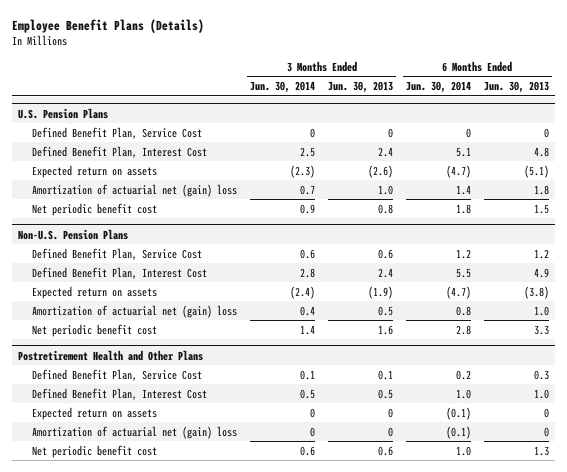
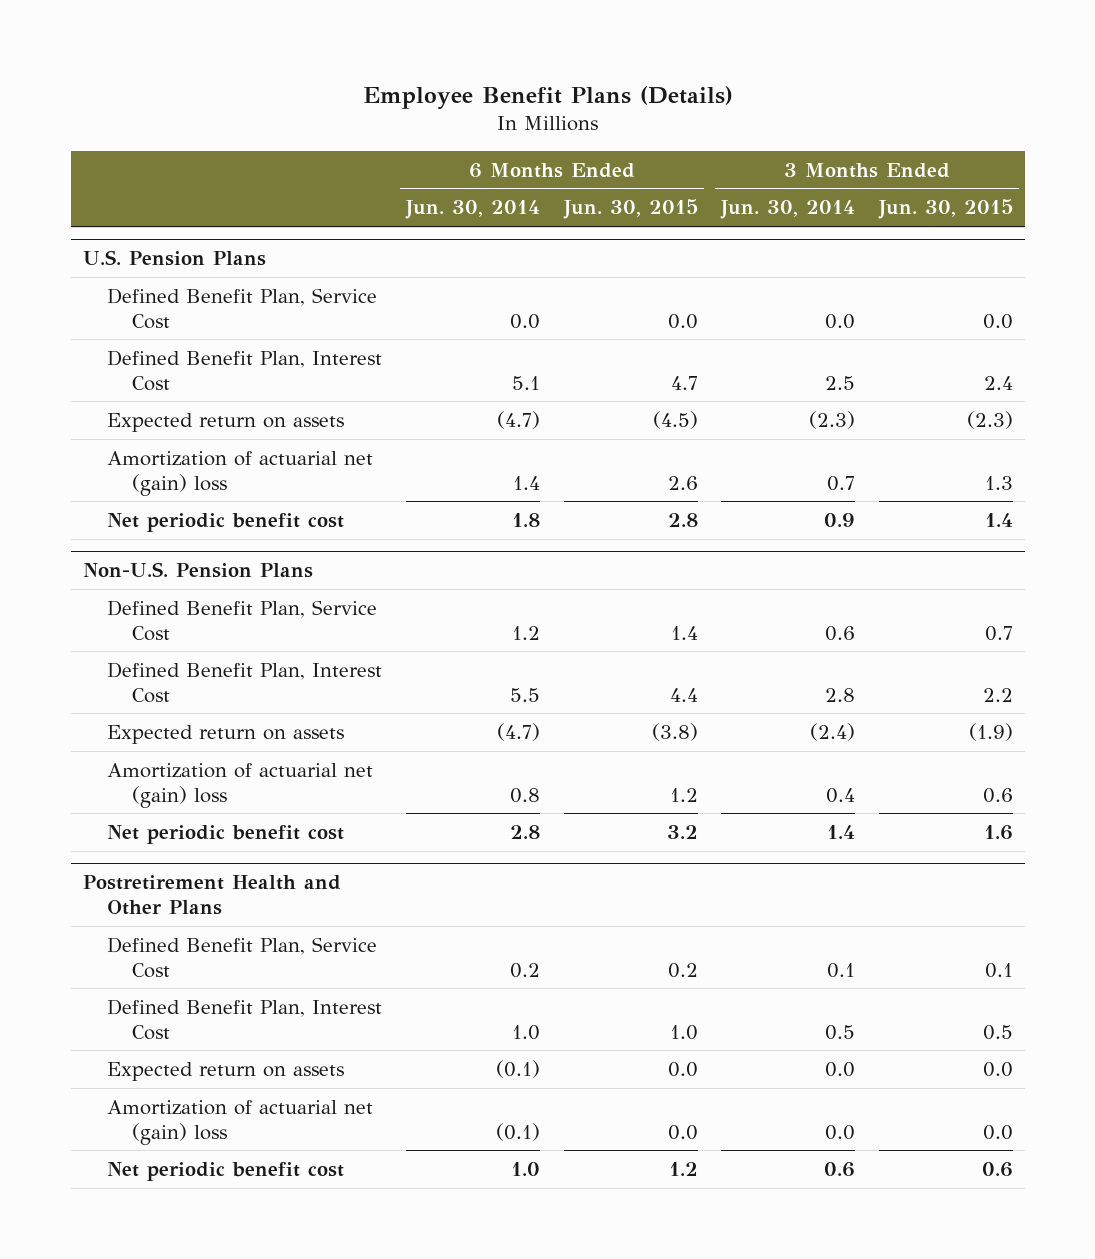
[327,80,393,93] Jun. 30, 2013 -> none
[483,80,549,93] Jun. 30, 2013 -> none
none -> [562,199,698,220] Jun. 30, 2015
none -> [877,199,1013,220] Jun. 30, 2015
[310,127,316,138] 0 -> [825,313,856,329] 0.0
[465,127,471,138] 0 -> [510,313,541,329] 0.0
[310,407,316,418] 0 -> [825,1061,856,1077] 0.0
[310,426,316,437] 0 -> [825,1124,856,1140] 0.0

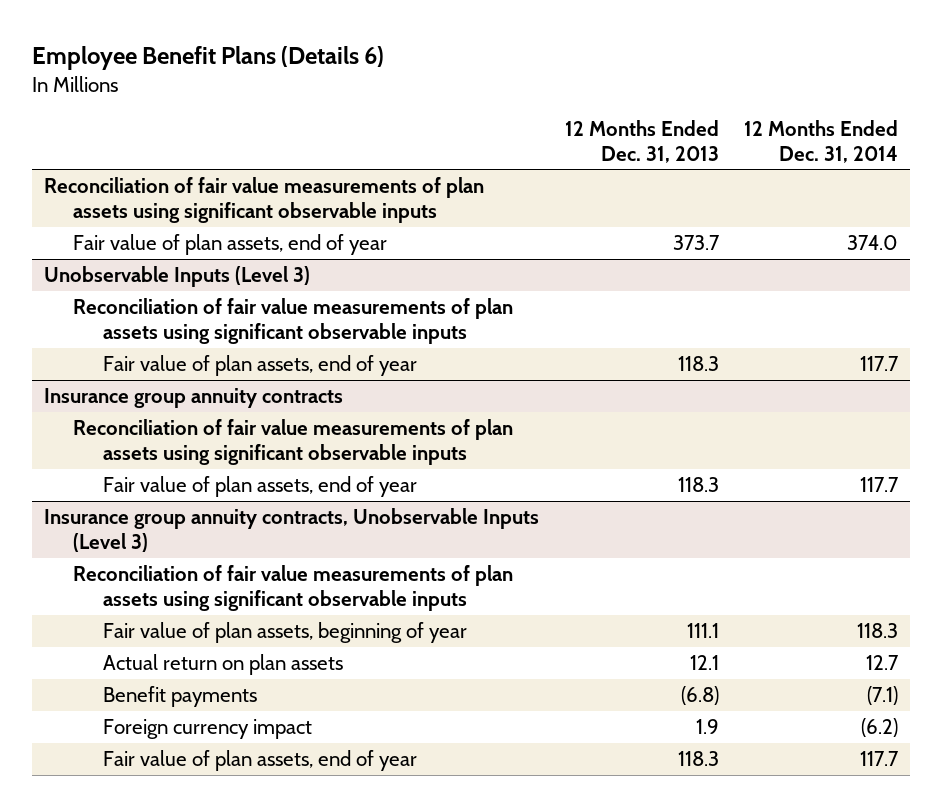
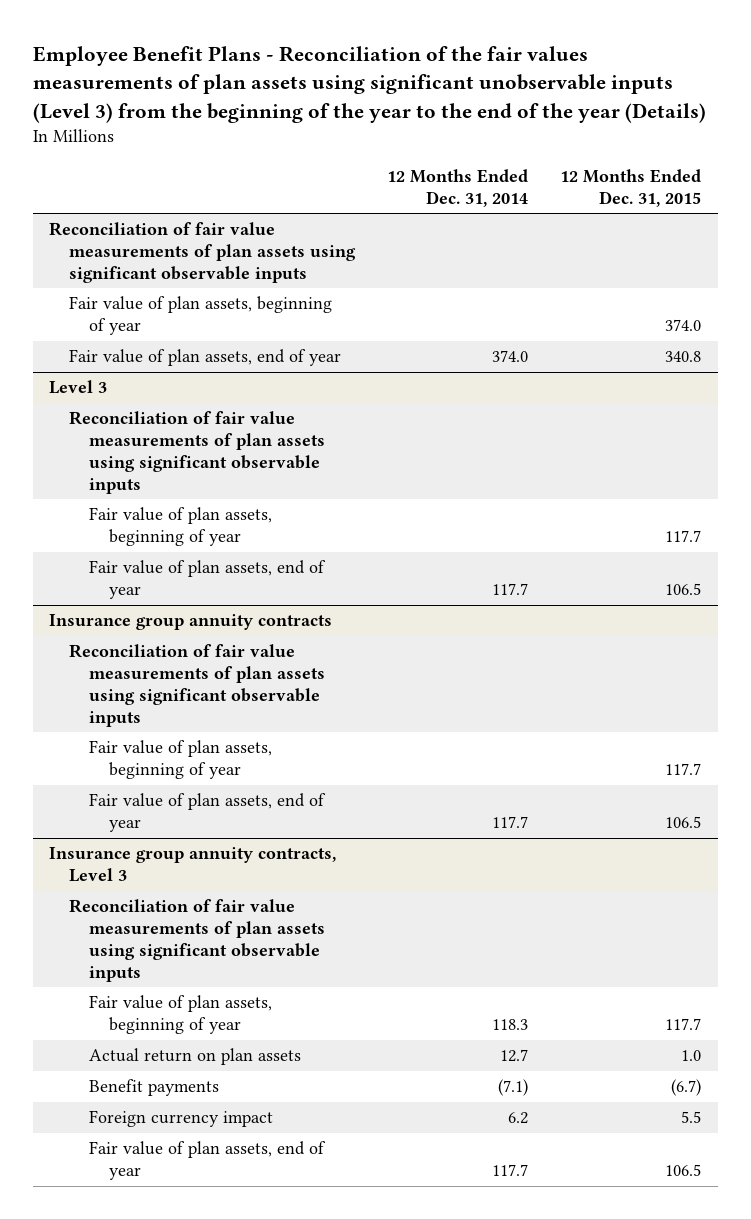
[31,45,384,70] Employee Benefit Plans (Details 6) -> [33,46,707,123] Employee Benefit Plans - Reconciliation of the fair values measurements of plan assets using significant unobservable inputs (Level 3) from the beginning of the year to the end of the year (Details)
[564,119,719,163] 12 Months Ended Dec. 31, 2013 -> none
none -> [560,168,702,207] 12 Months Ended Dec. 31, 2015
none -> [69,296,333,336] Fair value of plan assets, beginning of year
[44,266,311,288] Unobservable Inputs (Level 3) -> [49,380,108,395] Level 3
none -> [89,507,273,547] Fair value of plan assets, beginning of year
none -> [89,740,273,780] Fair value of plan assets, beginning of year
[44,508,540,553] Insurance group annuity contracts, Unobservable Inputs (Level 3) -> [49,847,337,883] Insurance group annuity contracts, Level 3
[860,718,898,738] (6.2) -> [508,1112,529,1125] 6.2

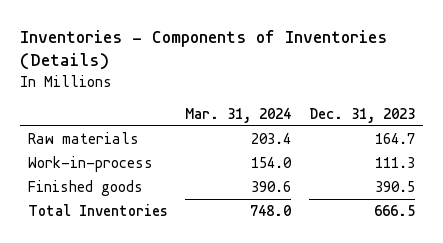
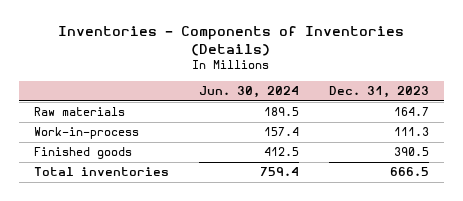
[185,107,292,123] Mar. 31, 2024 -> none
none -> [198,86,299,99] Jun. 30, 2024
[28,204,169,217] Total Inventories -> [33,167,169,177] Total inventories

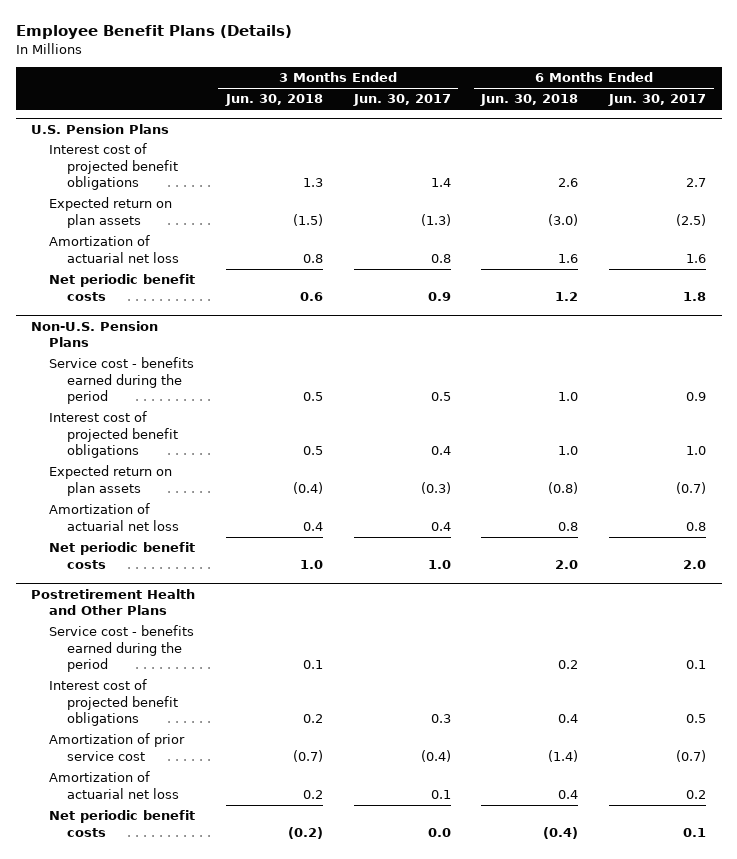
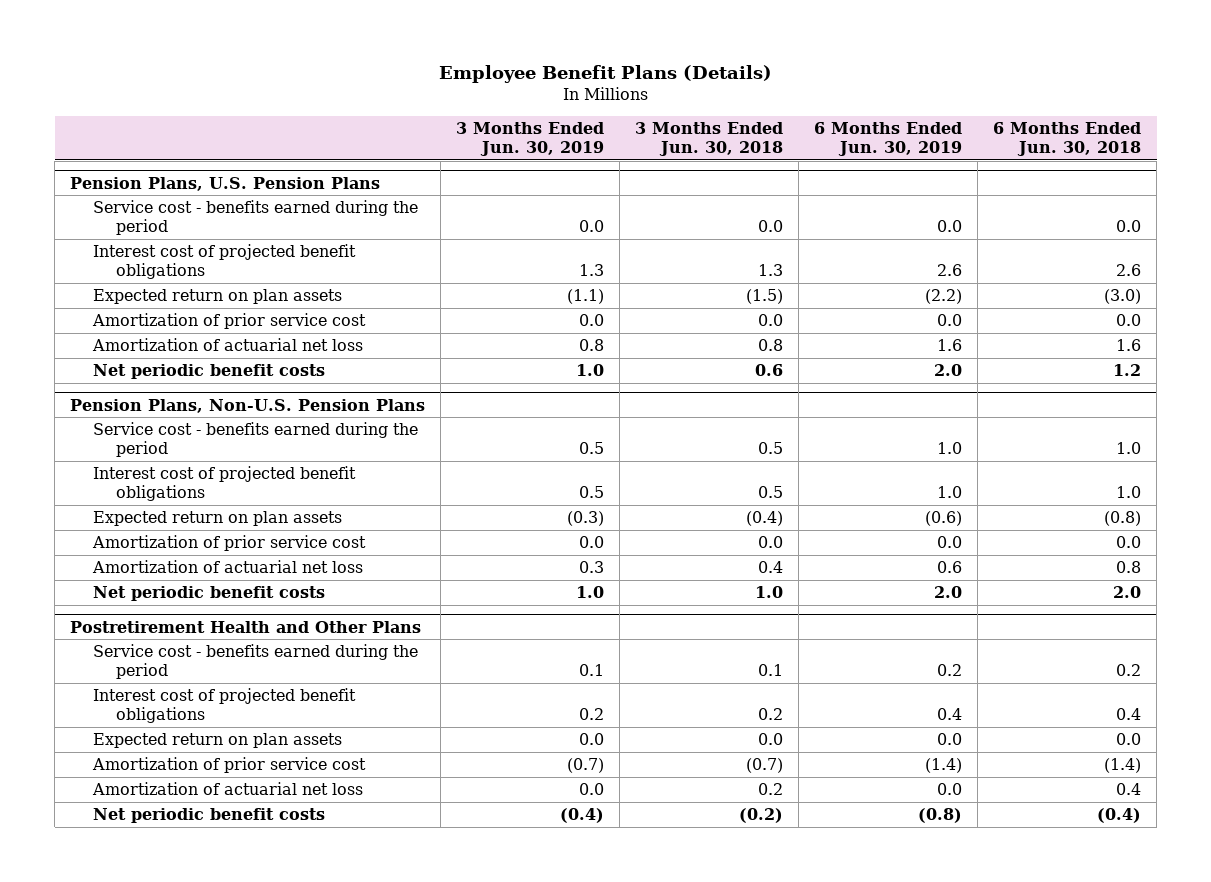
[352,94,451,107] Jun. 30, 2017 -> none
[608,94,707,107] Jun. 30, 2017 -> none
none -> [456,122,605,156] 3 Months Ended Jun. 30, 2019
none -> [814,122,963,156] 6 Months Ended Jun. 30, 2019
[31,123,170,134] U.S. Pension Plans -> [70,176,381,191] Pension Plans, U.S. Pension Plans
none -> [92,200,418,235] Service cost - benefits earned during the period
none -> [91,313,366,330] Amortization of prior service cost
[31,320,159,347] Non-U.S. Pension Plans -> [70,398,426,413] Pension Plans, Non-U.S. Pension Plans
none -> [91,535,366,552] Amortization of prior service cost
none -> [92,733,342,749] Expected return on plan assets

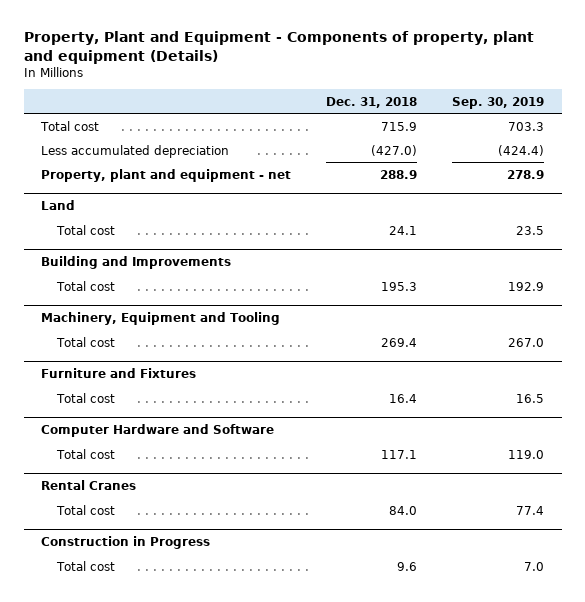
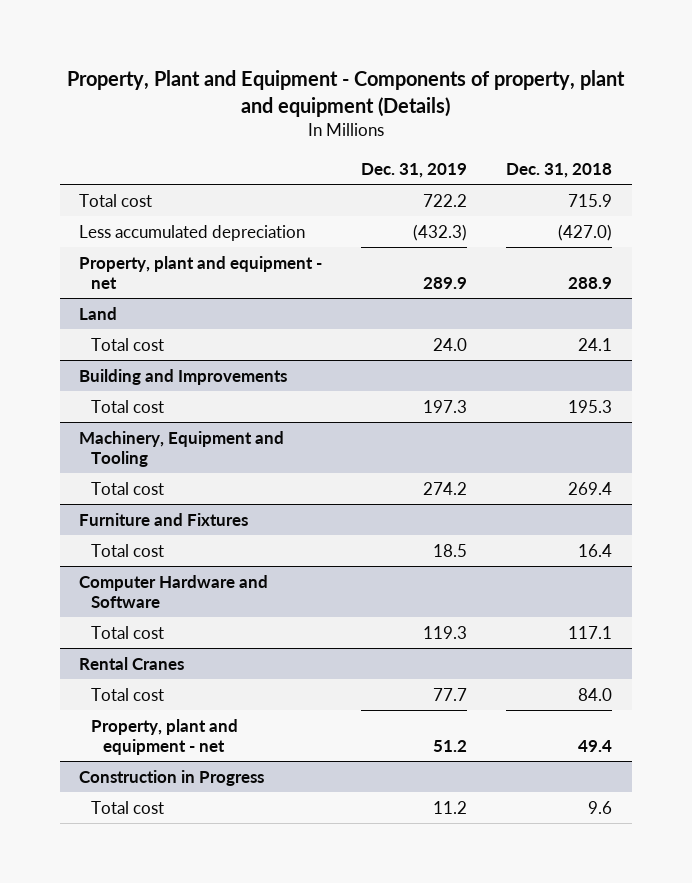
[452,96,545,109] Sep. 30, 2019 -> none
none -> [361,162,468,178] Dec. 31, 2019
none -> [91,718,239,756] Property, plant and equipment - net

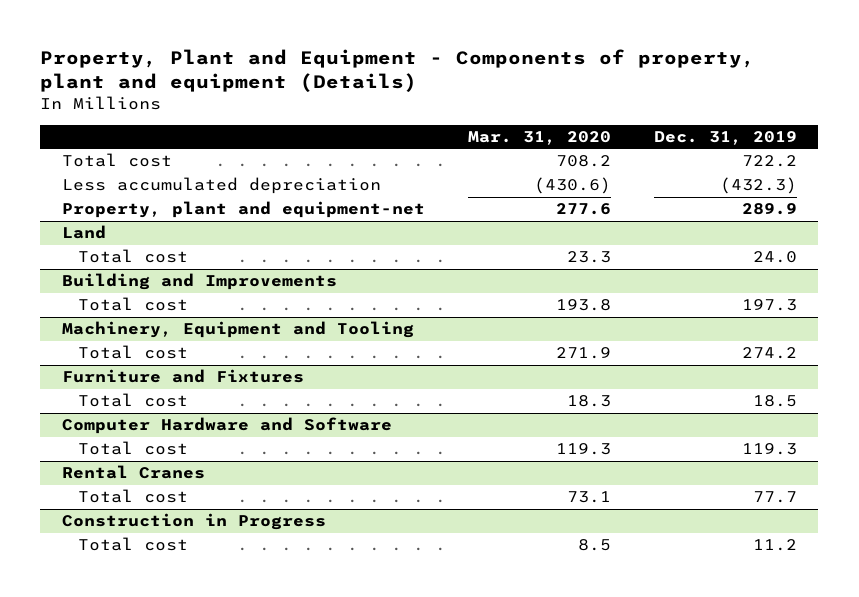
[506,162,613,178] Dec. 31, 2018 -> none
none -> [467,131,611,146] Mar. 31, 2020
[79,255,323,290] Property, plant and equipment - net -> [61,201,425,219] Property, plant and equipment-net
[91,718,239,756] Property, plant and equipment - net -> none

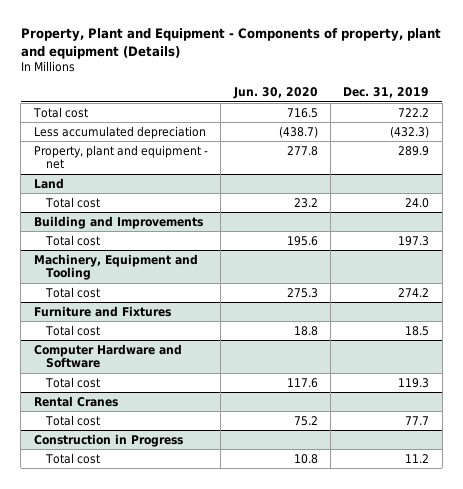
[467,131,611,146] Mar. 31, 2020 -> none
none -> [232,87,318,100] Jun. 30, 2020
[61,201,425,219] Property, plant and equipment-net -> [33,144,208,170] Property, plant and equipment - net

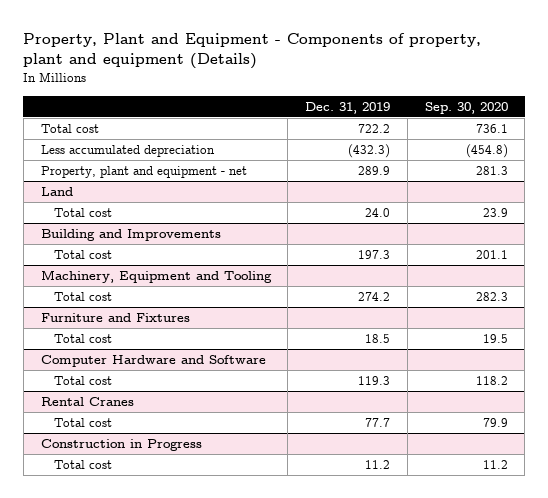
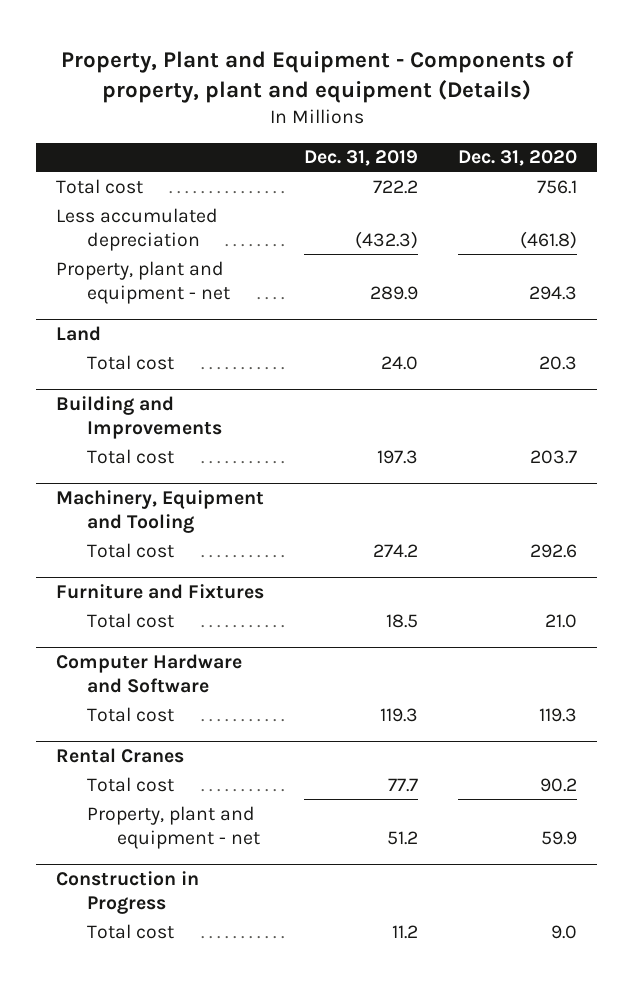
[424,101,508,114] Sep. 30, 2020 -> none
none -> [458,150,578,167] Dec. 31, 2020
none -> [86,805,260,849] Property, plant and equipment - net

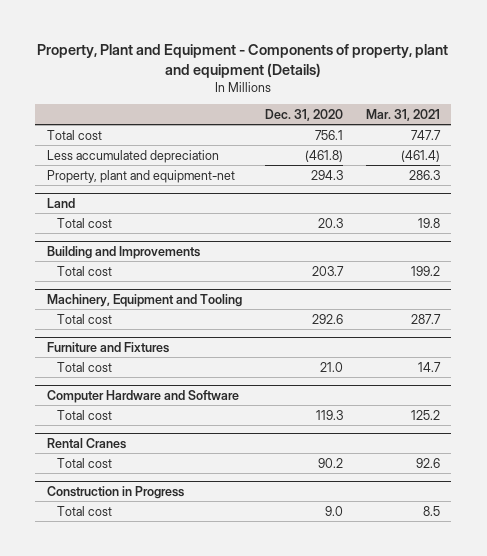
[304,150,419,167] Dec. 31, 2019 -> none
none -> [365,108,440,121] Mar. 31, 2021
[56,260,230,304] Property, plant and equipment - net -> [46,169,235,183] Property, plant and equipment-net
[86,805,260,849] Property, plant and equipment - net -> none

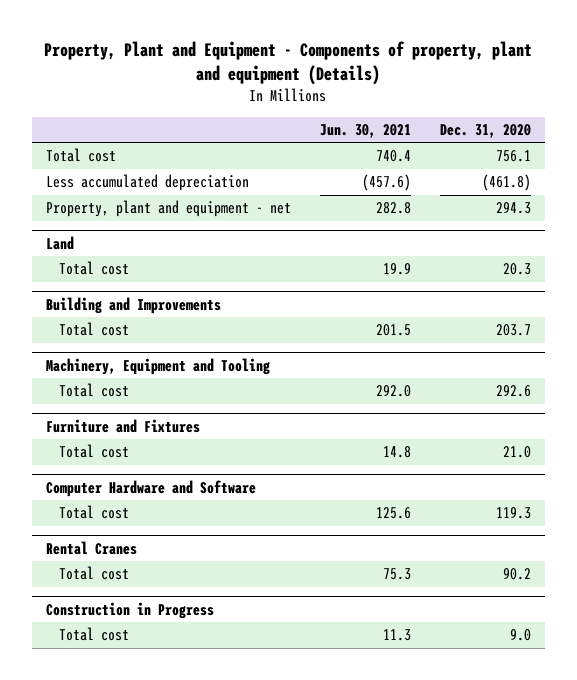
[365,108,440,121] Mar. 31, 2021 -> none
none -> [319,123,411,138] Jun. 30, 2021
[46,169,235,183] Property, plant and equipment-net -> [46,200,292,218] Property, plant and equipment - net

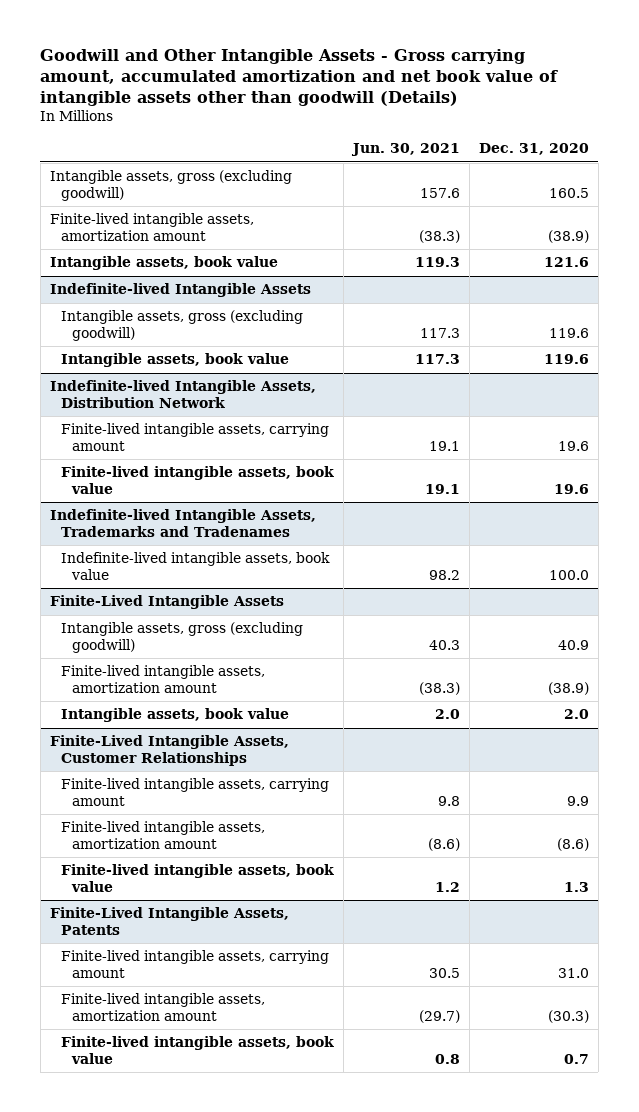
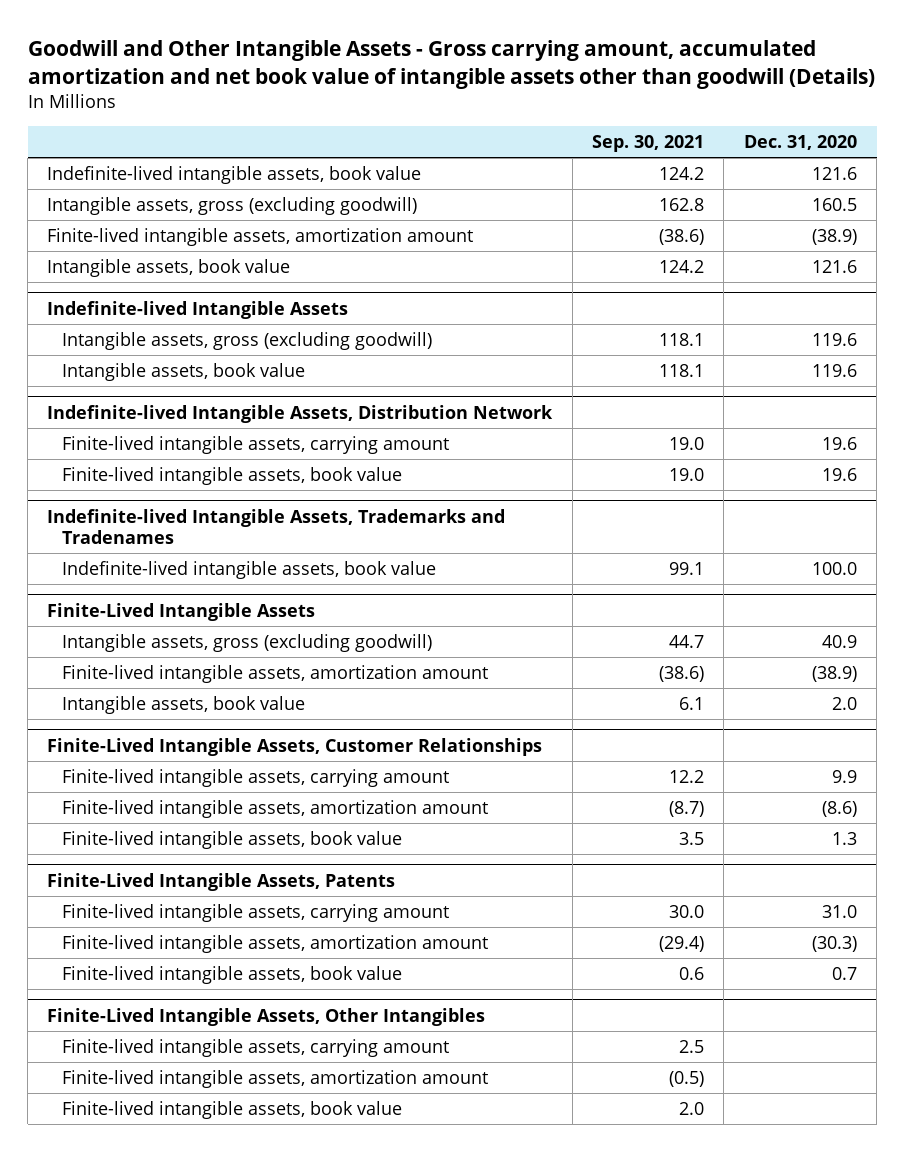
[350,143,460,157] Jun. 30, 2021 -> none
none -> [592,135,705,153] Sep. 30, 2021
none -> [47,165,422,184] Indefinite-lived intangible assets, book value
none -> [47,1007,486,1026] Finite-Lived Intangible Assets, Other Intangibles
none -> [61,1038,449,1057] Finite-lived intangible assets, carrying amount
none -> [61,1069,488,1088] Finite-lived intangible assets, amortization amount
none -> [61,1100,402,1119] Finite-lived intangible assets, book value

